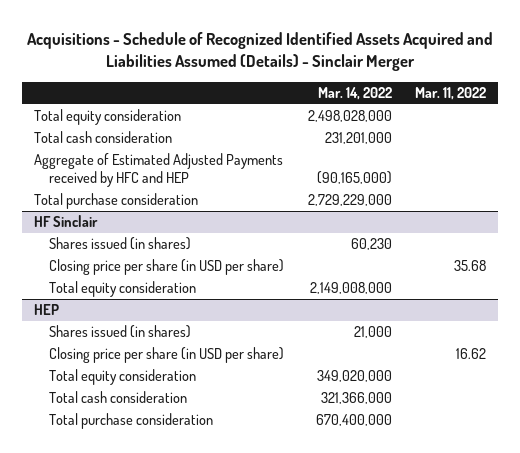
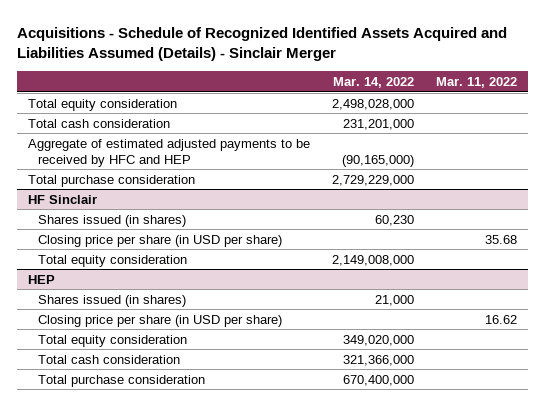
[34,153,284,187] Aggregate of Estimated Adjusted Payments received by HFC and HEP -> [28,138,311,167] Aggregate of estimated adjusted payments to be received by HFC and HEP

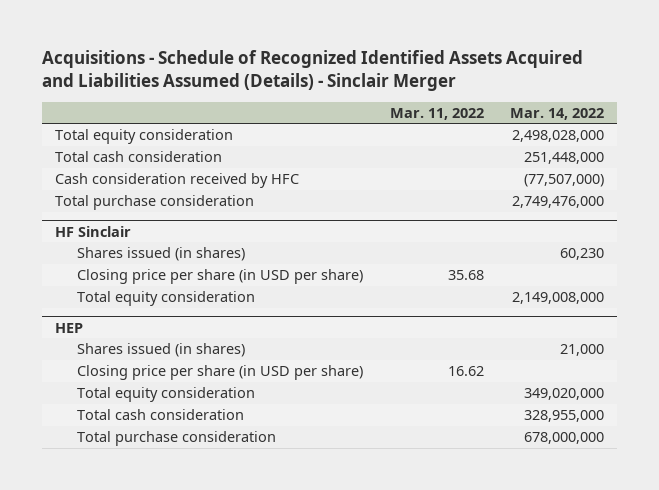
[342,118,414,130] 231,201,000 -> [523,152,604,165] 251,448,000
[28,138,311,167] Aggregate of estimated adjusted payments to be received by HFC and HEP -> [54,173,299,189] Cash consideration received by HFC
[341,154,414,167] (90,165,000) -> [523,174,604,188] (77,507,000)
[331,174,414,186] 2,729,229,000 -> [511,196,604,209] 2,749,476,000
[342,354,414,366] 321,366,000 -> [523,410,604,423] 328,955,000
[342,374,414,386] 670,400,000 -> [523,432,604,445] 678,000,000

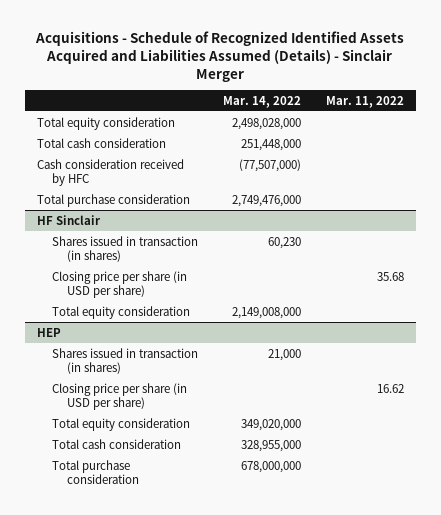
[77,247,246,262] Shares issued (in shares) -> [52,235,199,262] Shares issued in transaction (in shares)
[77,343,246,358] Shares issued (in shares) -> [52,347,199,374] Shares issued in transaction (in shares)

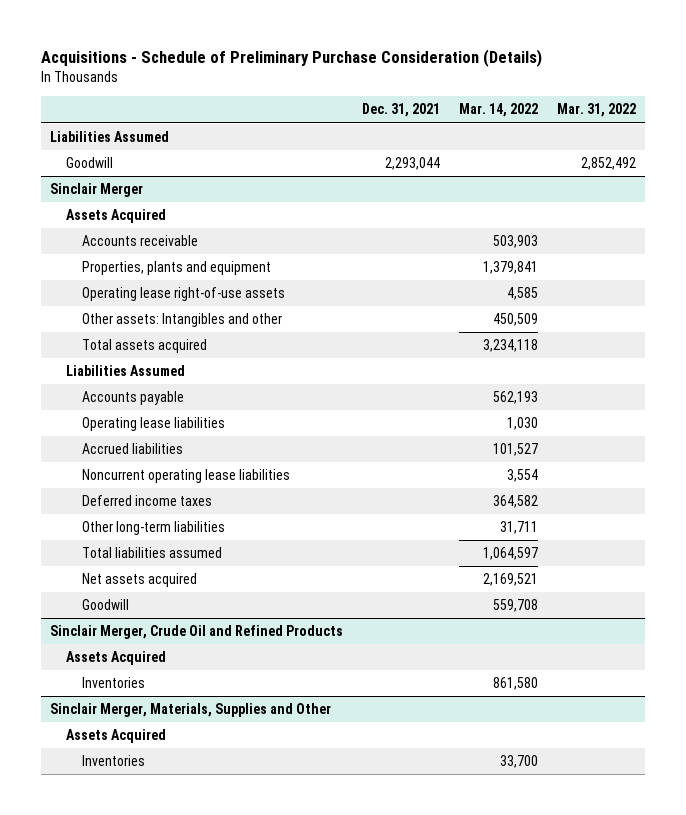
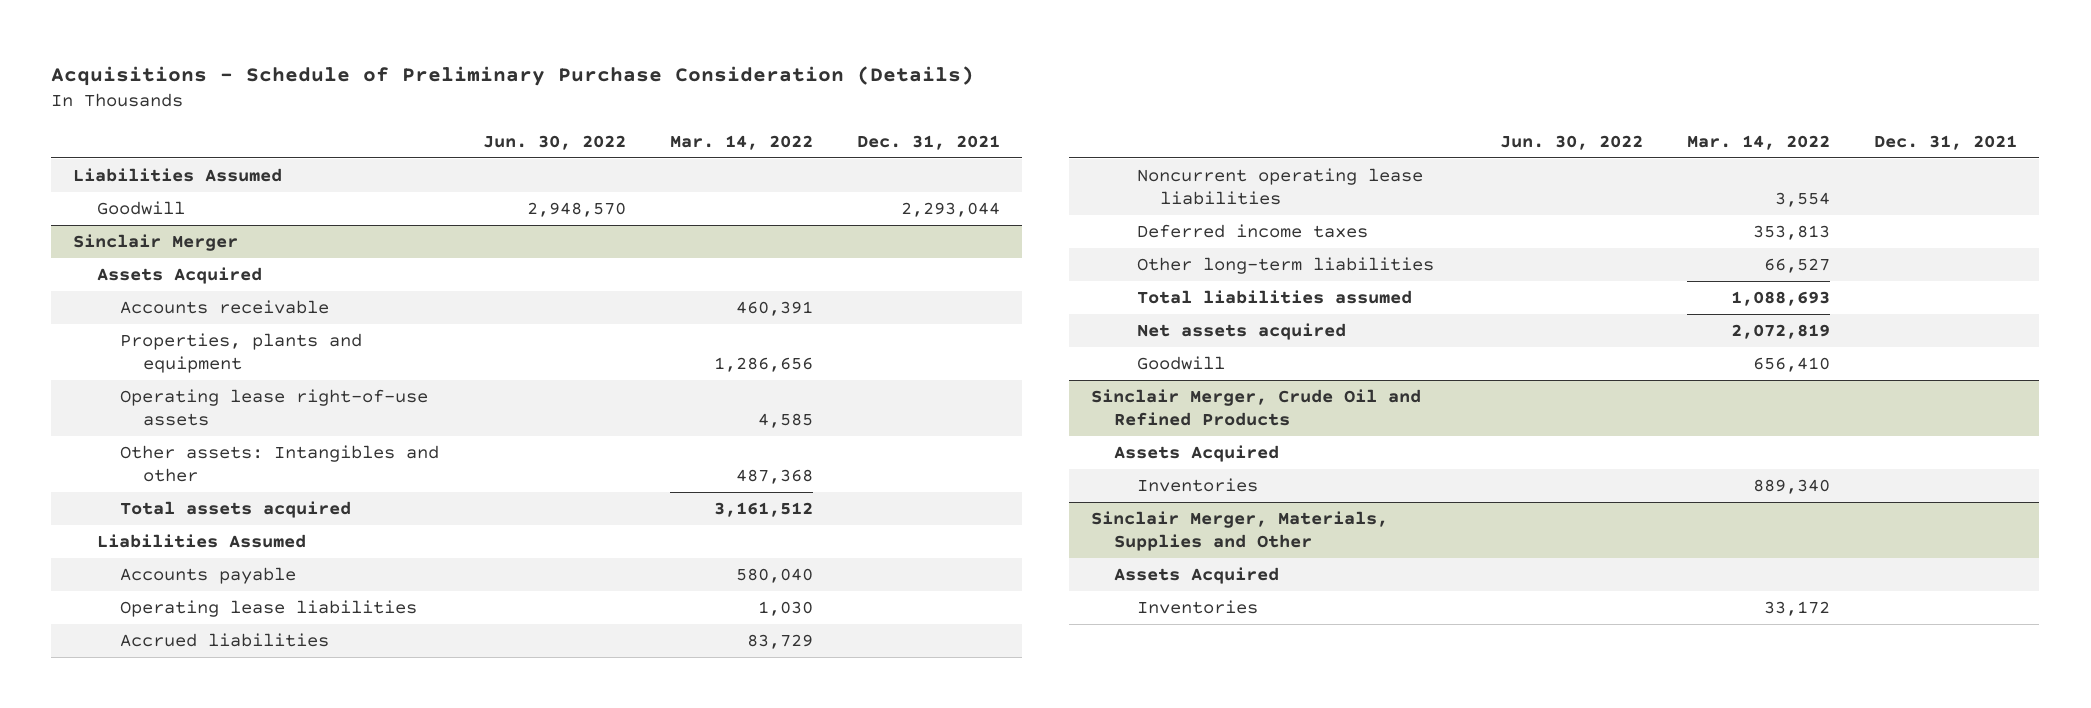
[556,103,636,118] Mar. 31, 2022 -> none
none -> [482,134,626,150] Jun. 30, 2022
[492,235,538,249] 503,903 -> [735,300,813,316] 460,391
[482,261,538,275] 1,379,841 -> [713,357,813,373] 1,286,656
[492,313,538,327] 450,509 -> [735,469,813,485] 487,368
[482,339,538,353] 3,234,118 -> [713,501,813,517] 3,161,512
[492,391,538,405] 562,193 -> [735,567,813,583] 580,040
[492,443,538,457] 101,527 -> [746,633,813,649] 83,729
[492,495,538,509] 364,582 -> [1753,224,1831,240] 353,813
[499,521,538,535] 31,711 -> [1764,257,1831,273] 66,527
[482,547,538,561] 1,064,597 -> [1731,290,1831,306] 1,088,693
[482,573,538,587] 2,169,521 -> [1731,323,1831,339] 2,072,819
[492,599,538,613] 559,708 -> [1753,356,1831,372] 656,410
[492,677,538,691] 861,580 -> [1753,478,1831,494] 889,340
[499,755,538,769] 33,700 -> [1764,600,1831,616] 33,172

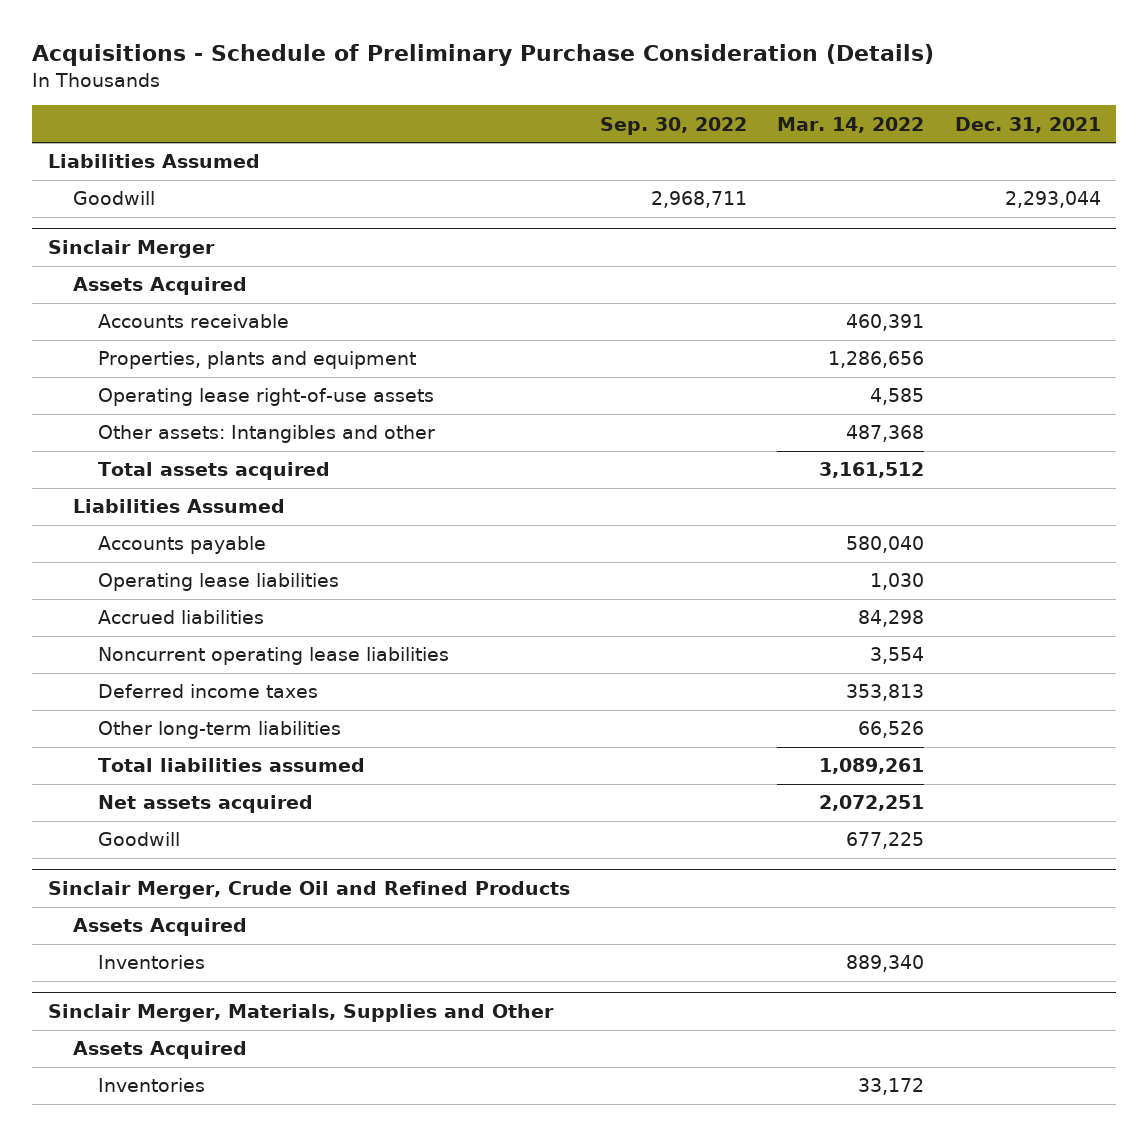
[482,134,626,150] Jun. 30, 2022 -> none
none -> [599,116,747,135] Sep. 30, 2022
[746,633,813,649] 83,729 -> [858,610,925,628] 84,298
[1764,257,1831,273] 66,527 -> [858,721,925,739] 66,526
[1731,290,1831,306] 1,088,693 -> [819,758,925,775] 1,089,261
[1731,323,1831,339] 2,072,819 -> [819,795,925,812] 2,072,251
[1753,356,1831,372] 656,410 -> [846,832,925,850] 677,225

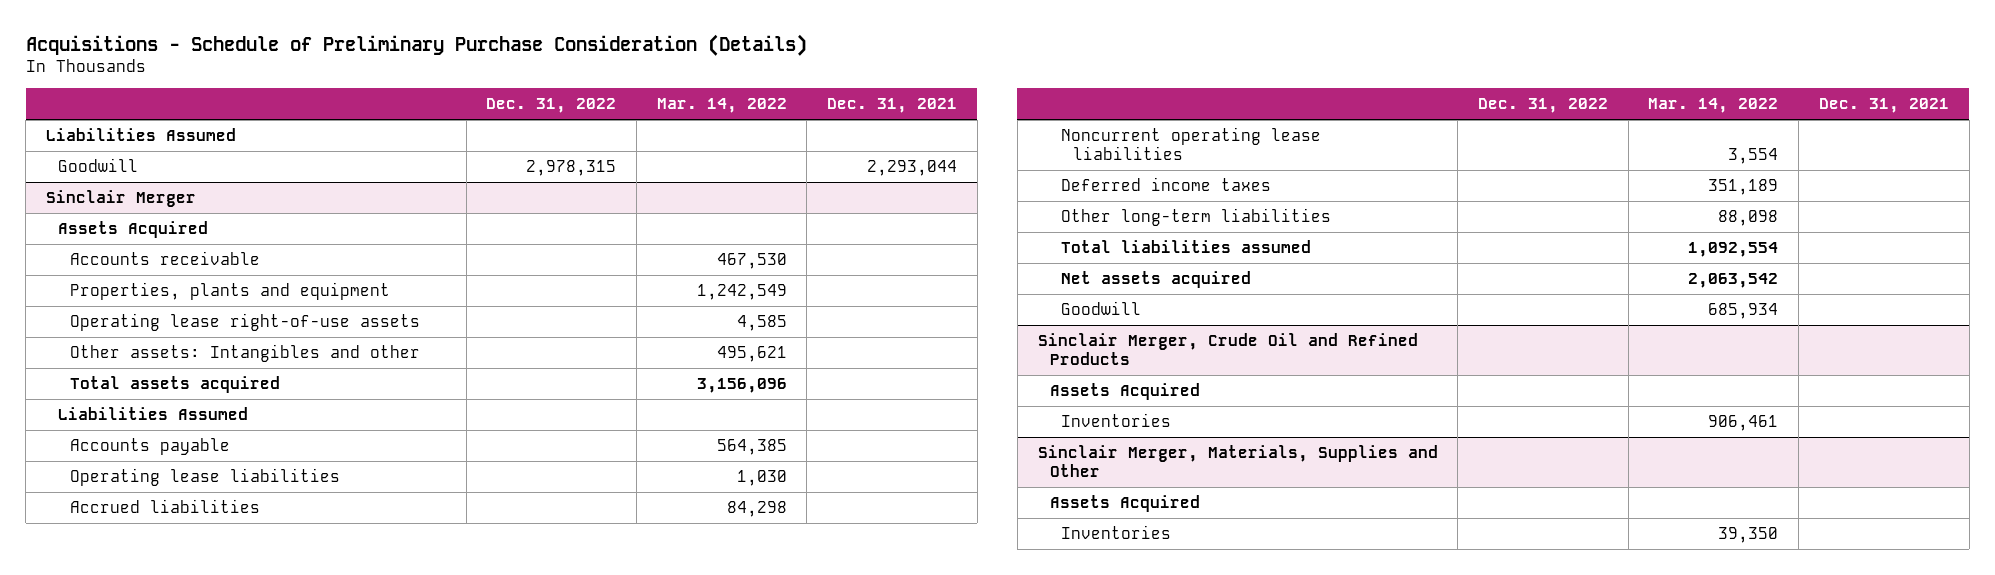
[599,116,747,135] Sep. 30, 2022 -> none
none -> [486,98,617,114] Dec. 31, 2022
[846,314,925,332] 460,391 -> [716,253,787,270] 467,530
[828,351,925,369] 1,286,656 -> [696,284,787,301] 1,242,549
[846,425,925,443] 487,368 -> [716,346,787,363] 495,621
[819,462,925,479] 3,161,512 -> [696,378,787,394] 3,156,096
[846,536,925,554] 580,040 -> [716,439,787,456] 564,385
[846,684,925,702] 353,813 -> [1708,179,1779,196] 351,189
[858,721,925,739] 66,526 -> [1718,210,1779,227] 88,098
[819,758,925,775] 1,089,261 -> [1688,242,1779,258] 1,092,554
[819,795,925,812] 2,072,251 -> [1688,273,1779,289] 2,063,542
[846,832,925,850] 677,225 -> [1708,303,1779,320] 685,934
[846,955,925,973] 889,340 -> [1708,415,1779,432] 906,461
[858,1078,925,1096] 33,172 -> [1718,527,1779,544] 39,350

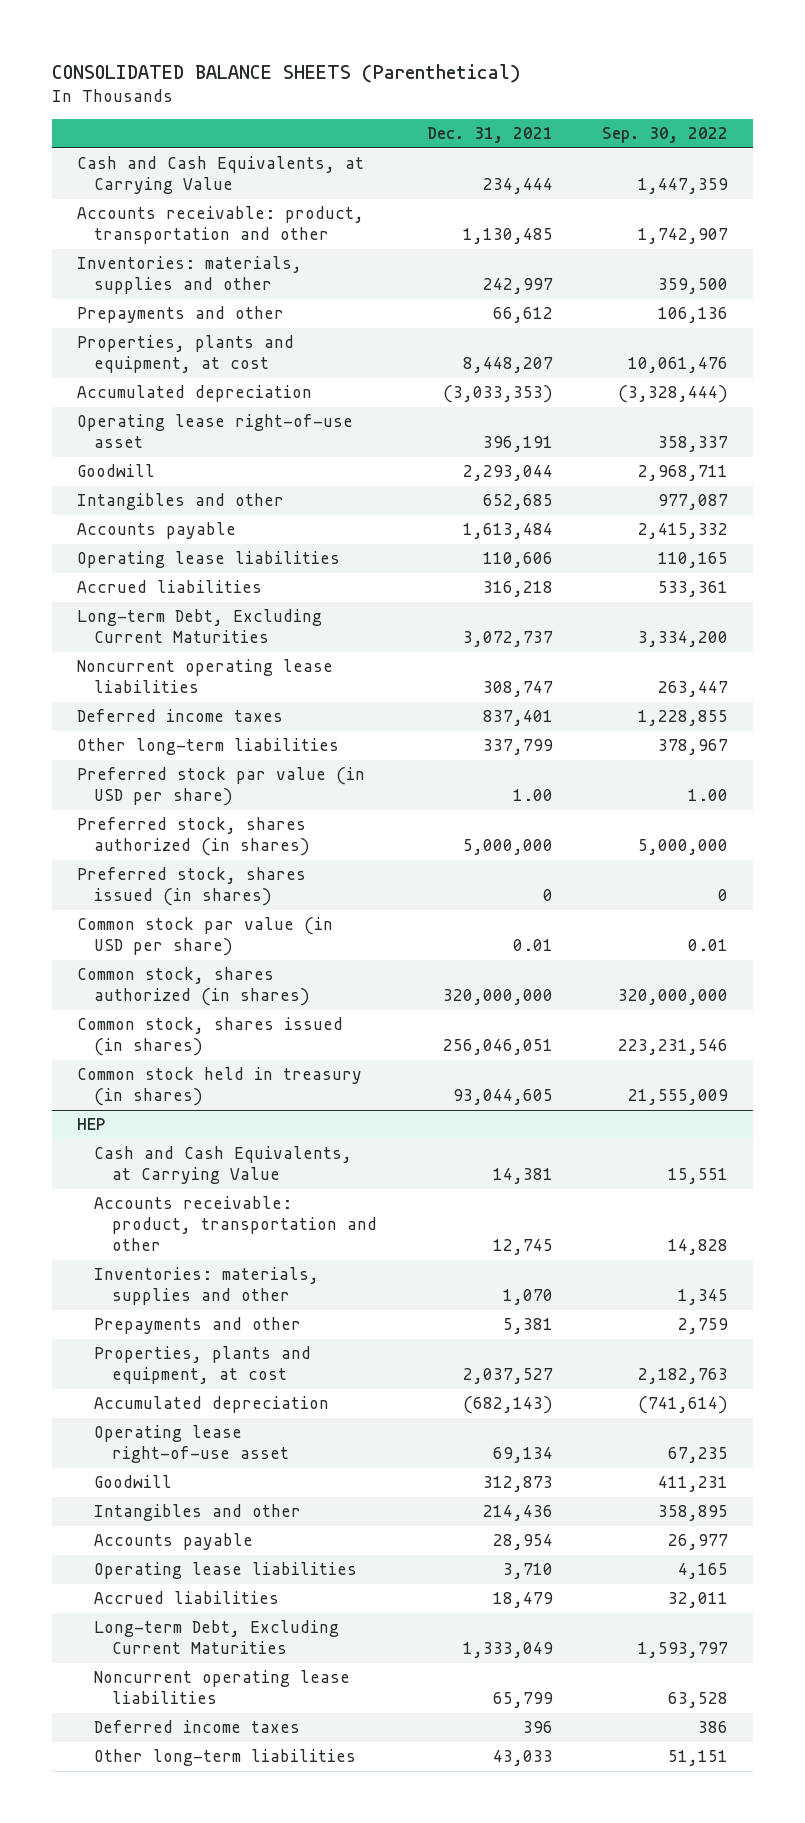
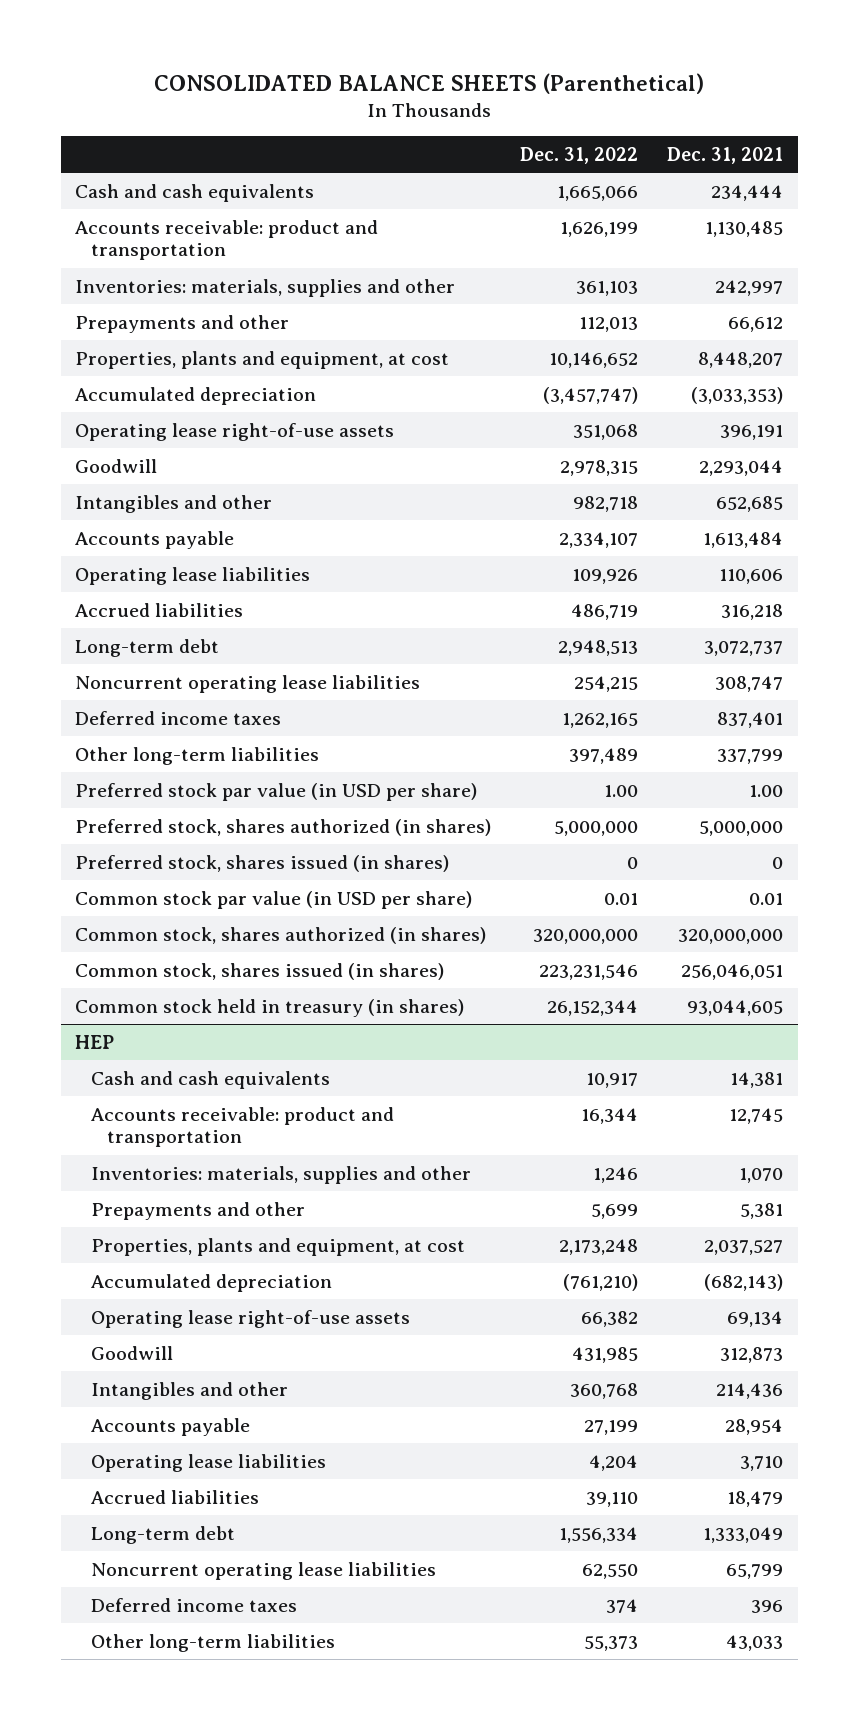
[602,127,729,144] Sep. 30, 2022 -> none
none -> [520,146,639,164] Dec. 31, 2022
[77,156,365,195] Cash and Cash Equivalents, at Carrying Value -> [75,183,315,202] Cash and cash equivalents
[77,206,365,245] Accounts receivable: product, transportation and other -> [75,219,379,261] Accounts receivable: product and transportation
[77,414,354,449] Operating lease right-of-use asset -> [75,422,395,441] Operating lease right-of-use assets
[77,609,323,644] Long-term Debt, Excluding Current Maturities -> [75,638,220,657] Long-term debt
[94,1146,353,1185] Cash and Cash Equivalents, at Carrying Value -> [91,1070,331,1089] Cash and cash equivalents
[94,1196,377,1252] Accounts receivable: product, transportation and other -> [91,1106,395,1148] Accounts receivable: product and transportation
[94,1425,289,1464] Operating lease right-of-use asset -> [91,1309,411,1328] Operating lease right-of-use assets
[94,1620,340,1655] Long-term Debt, Excluding Current Maturities -> [91,1525,236,1544] Long-term debt

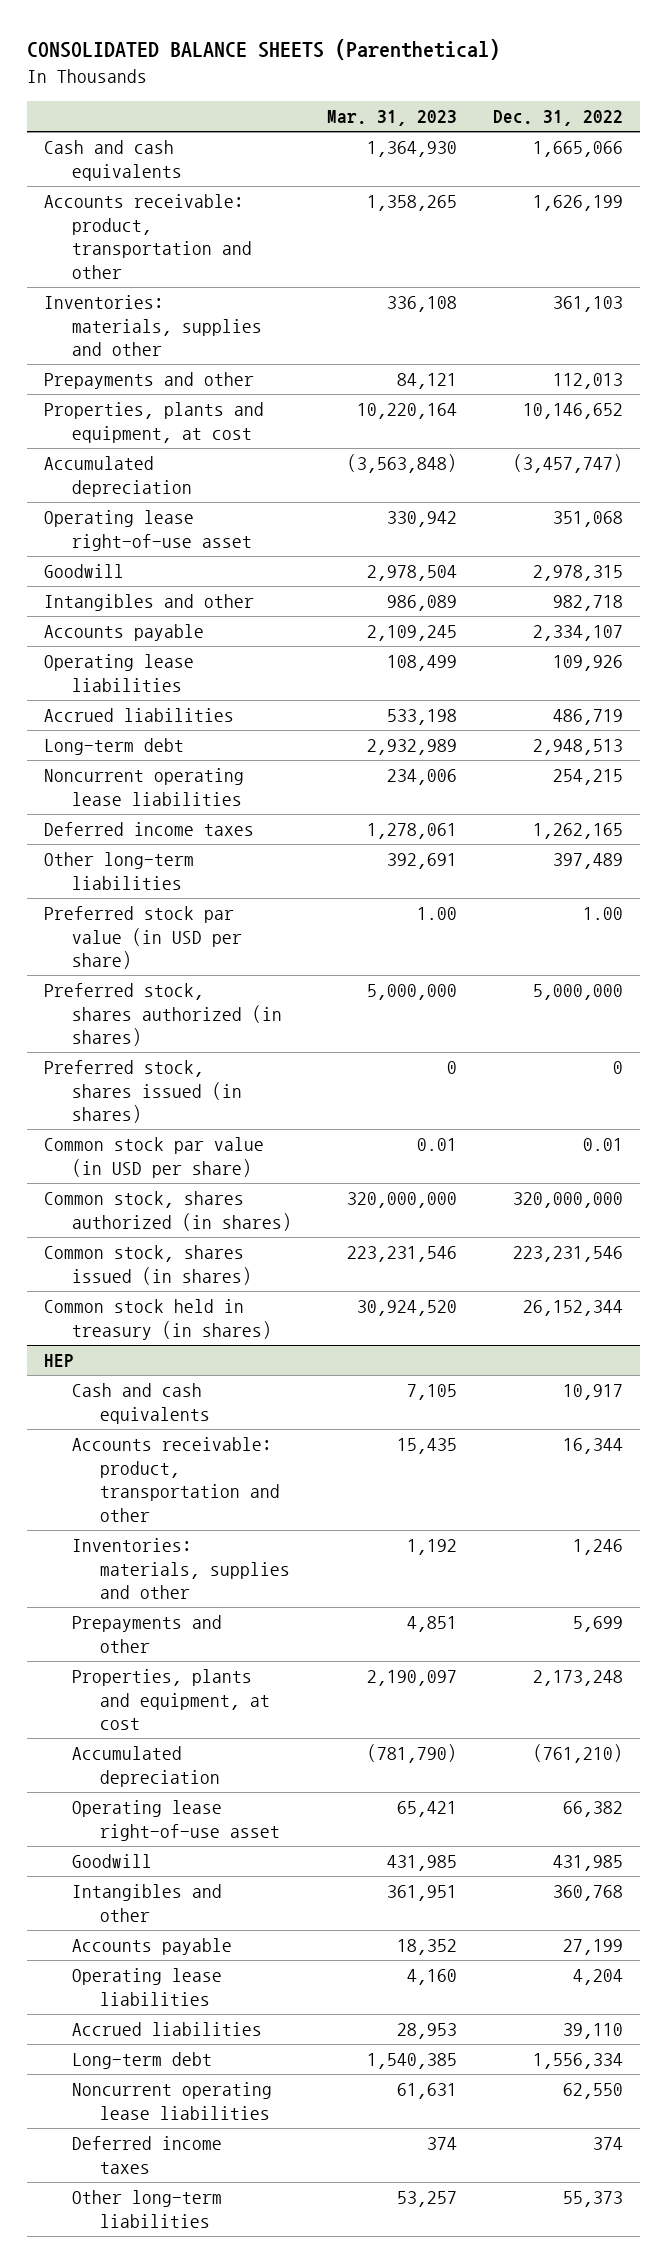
[667,146,784,164] Dec. 31, 2021 -> none
none -> [327,110,458,127] Mar. 31, 2023
[75,219,379,261] Accounts receivable: product and transportation -> [44,194,253,279] Accounts receivable: product, transportation and other
[75,422,395,441] Operating lease right-of-use assets -> [44,510,253,551] Operating lease right-of-use asset
[91,1106,395,1148] Accounts receivable: product and transportation -> [72,1437,280,1522] Accounts receivable: product, transportation and other
[91,1309,411,1328] Operating lease right-of-use assets -> [72,1800,280,1841] Operating lease right-of-use asset

